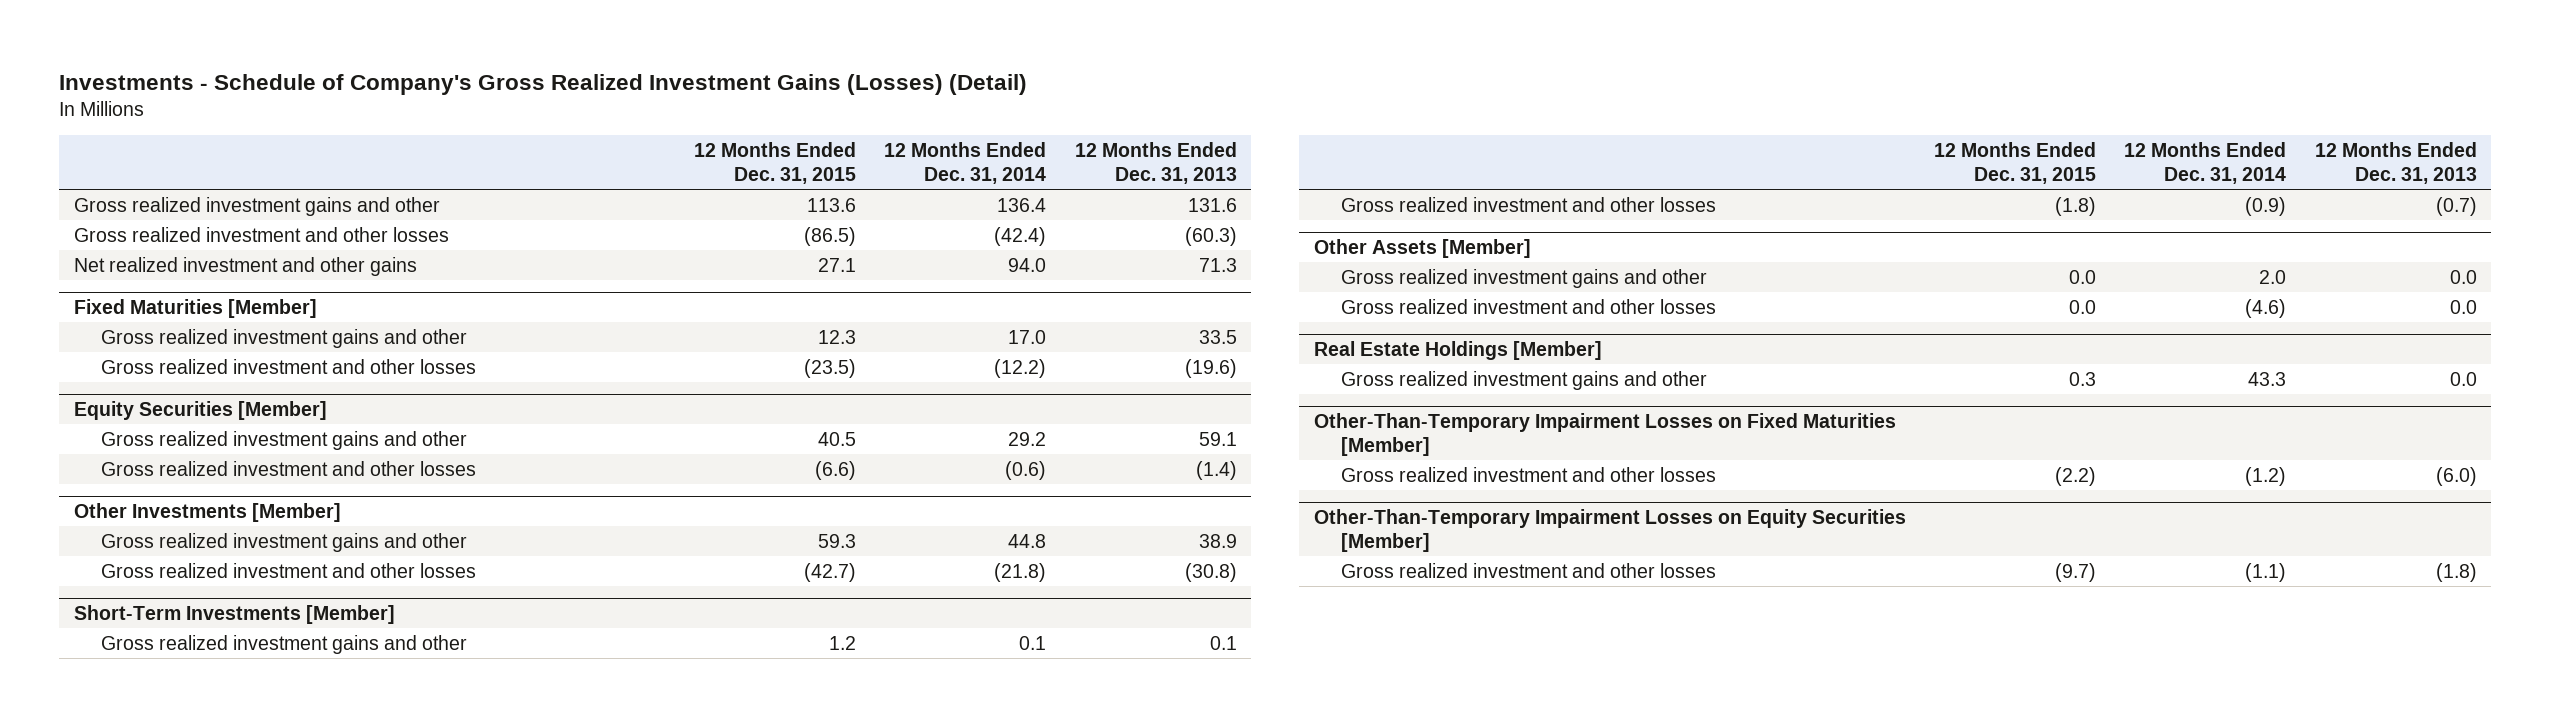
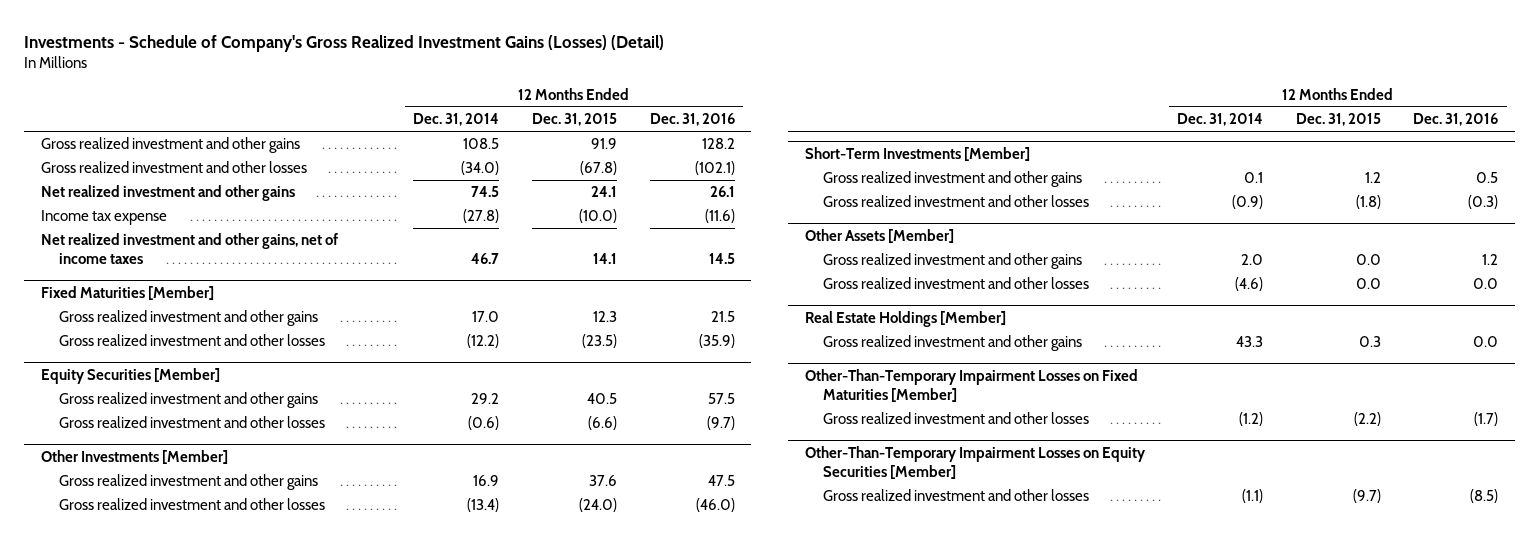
[1074,141,1237,185] 12 Months Ended Dec. 31, 2013 -> none
none -> [649,113,735,127] Dec. 31, 2016
[73,196,440,216] Gross realized investment gains and other -> [40,137,300,154] Gross realized investment and other gains
[806,197,856,212] 113.6 -> [590,138,617,150] 91.9
[997,197,1047,212] 136.4 -> [463,138,500,150] 108.5
[803,226,856,246] (86.5) -> [579,161,617,176] (67.8)
[994,226,1047,246] (42.4) -> [461,161,500,176] (34.0)
[817,257,856,272] 27.1 -> [590,186,617,198] 24.1
[1008,257,1047,272] 94.0 -> [471,186,500,198] 74.5
none -> [40,210,167,226] Income tax expense
none -> [40,233,338,265] Net realized investment and other gains, net of income taxes
[100,328,467,348] Gross realized investment gains and other -> [58,310,318,327] Gross realized investment and other gains
[100,430,467,450] Gross realized investment gains and other -> [58,392,318,409] Gross realized investment and other gains
[100,532,467,552] Gross realized investment gains and other -> [58,474,318,491] Gross realized investment and other gains
[817,533,856,548] 59.3 -> [588,475,617,487] 37.6
[1008,533,1047,548] 44.8 -> [473,475,500,487] 16.9
[803,562,856,582] (42.7) -> [578,498,617,513] (24.0)
[994,562,1047,582] (21.8) -> [467,498,500,513] (13.4)
[100,634,467,654] Gross realized investment gains and other -> [822,171,1082,188] Gross realized investment and other gains
[1340,268,1707,288] Gross realized investment gains and other -> [822,253,1082,270] Gross realized investment and other gains
[1340,370,1707,390] Gross realized investment gains and other -> [822,335,1082,352] Gross realized investment and other gains

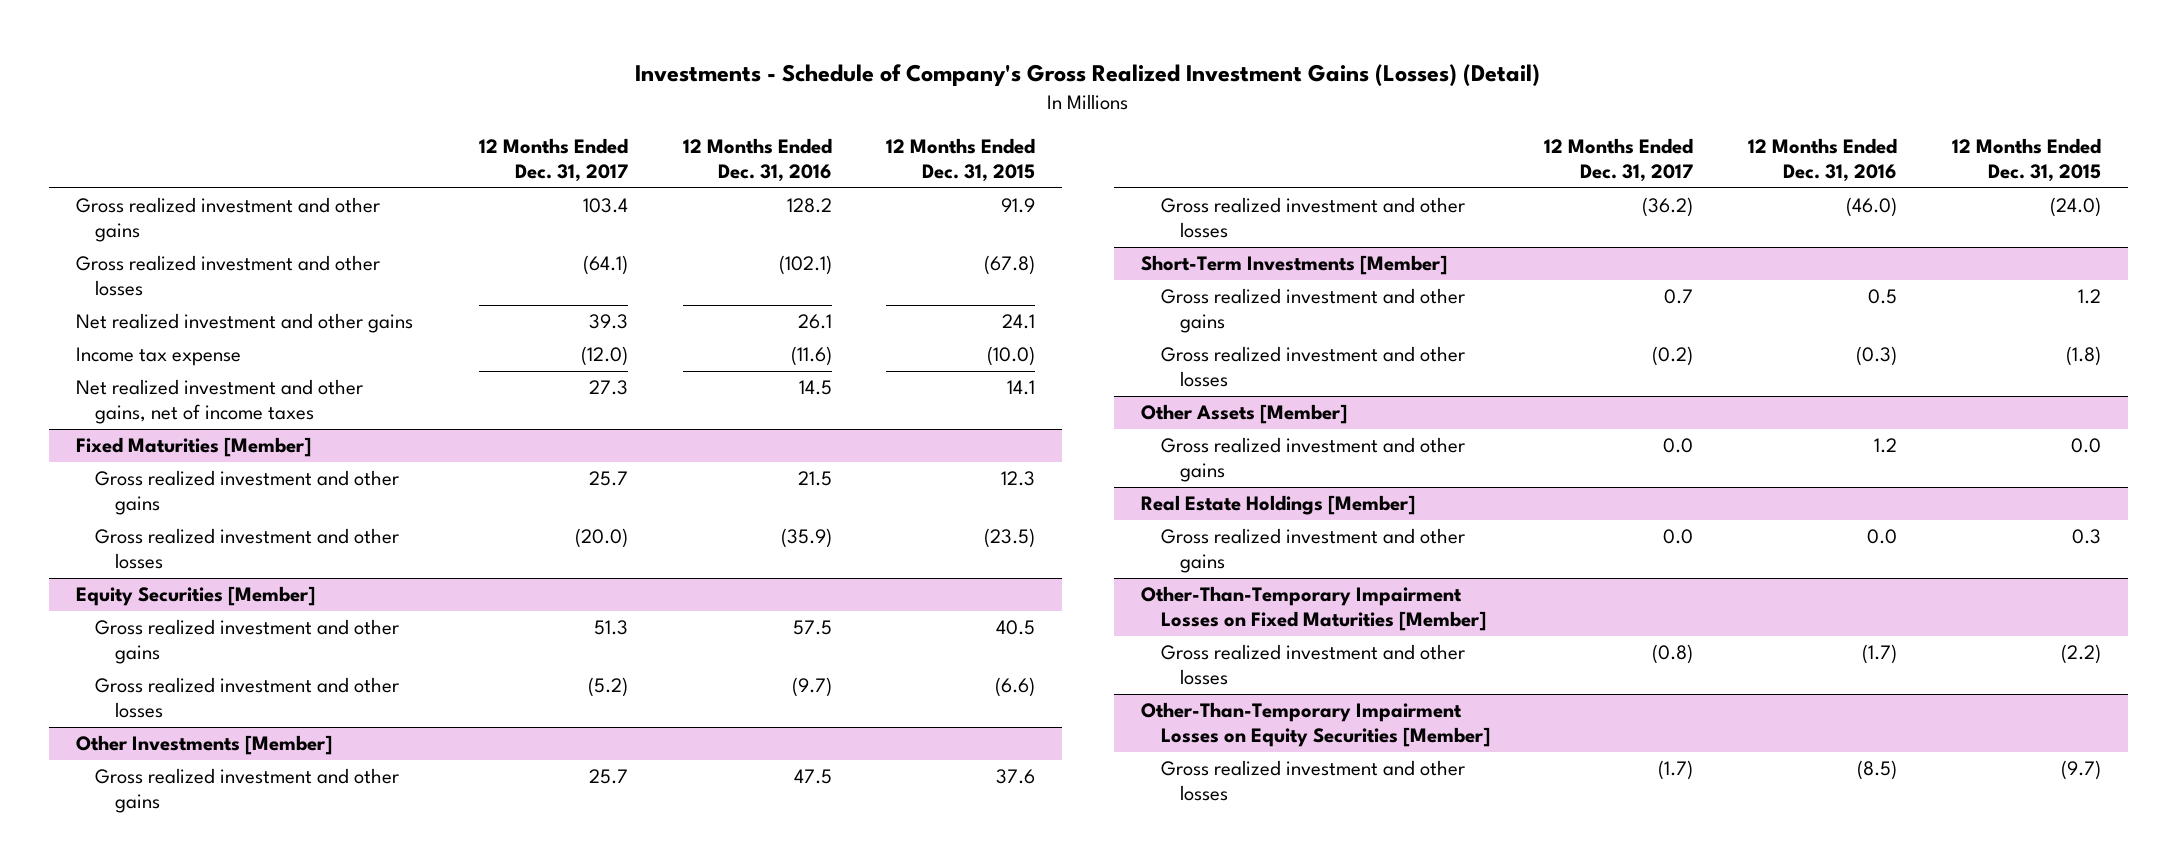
[413,113,500,127] Dec. 31, 2014 -> none
none -> [478,137,628,182] 12 Months Ended Dec. 31, 2017
[822,277,1089,290] Gross realized investment and other losses -> none

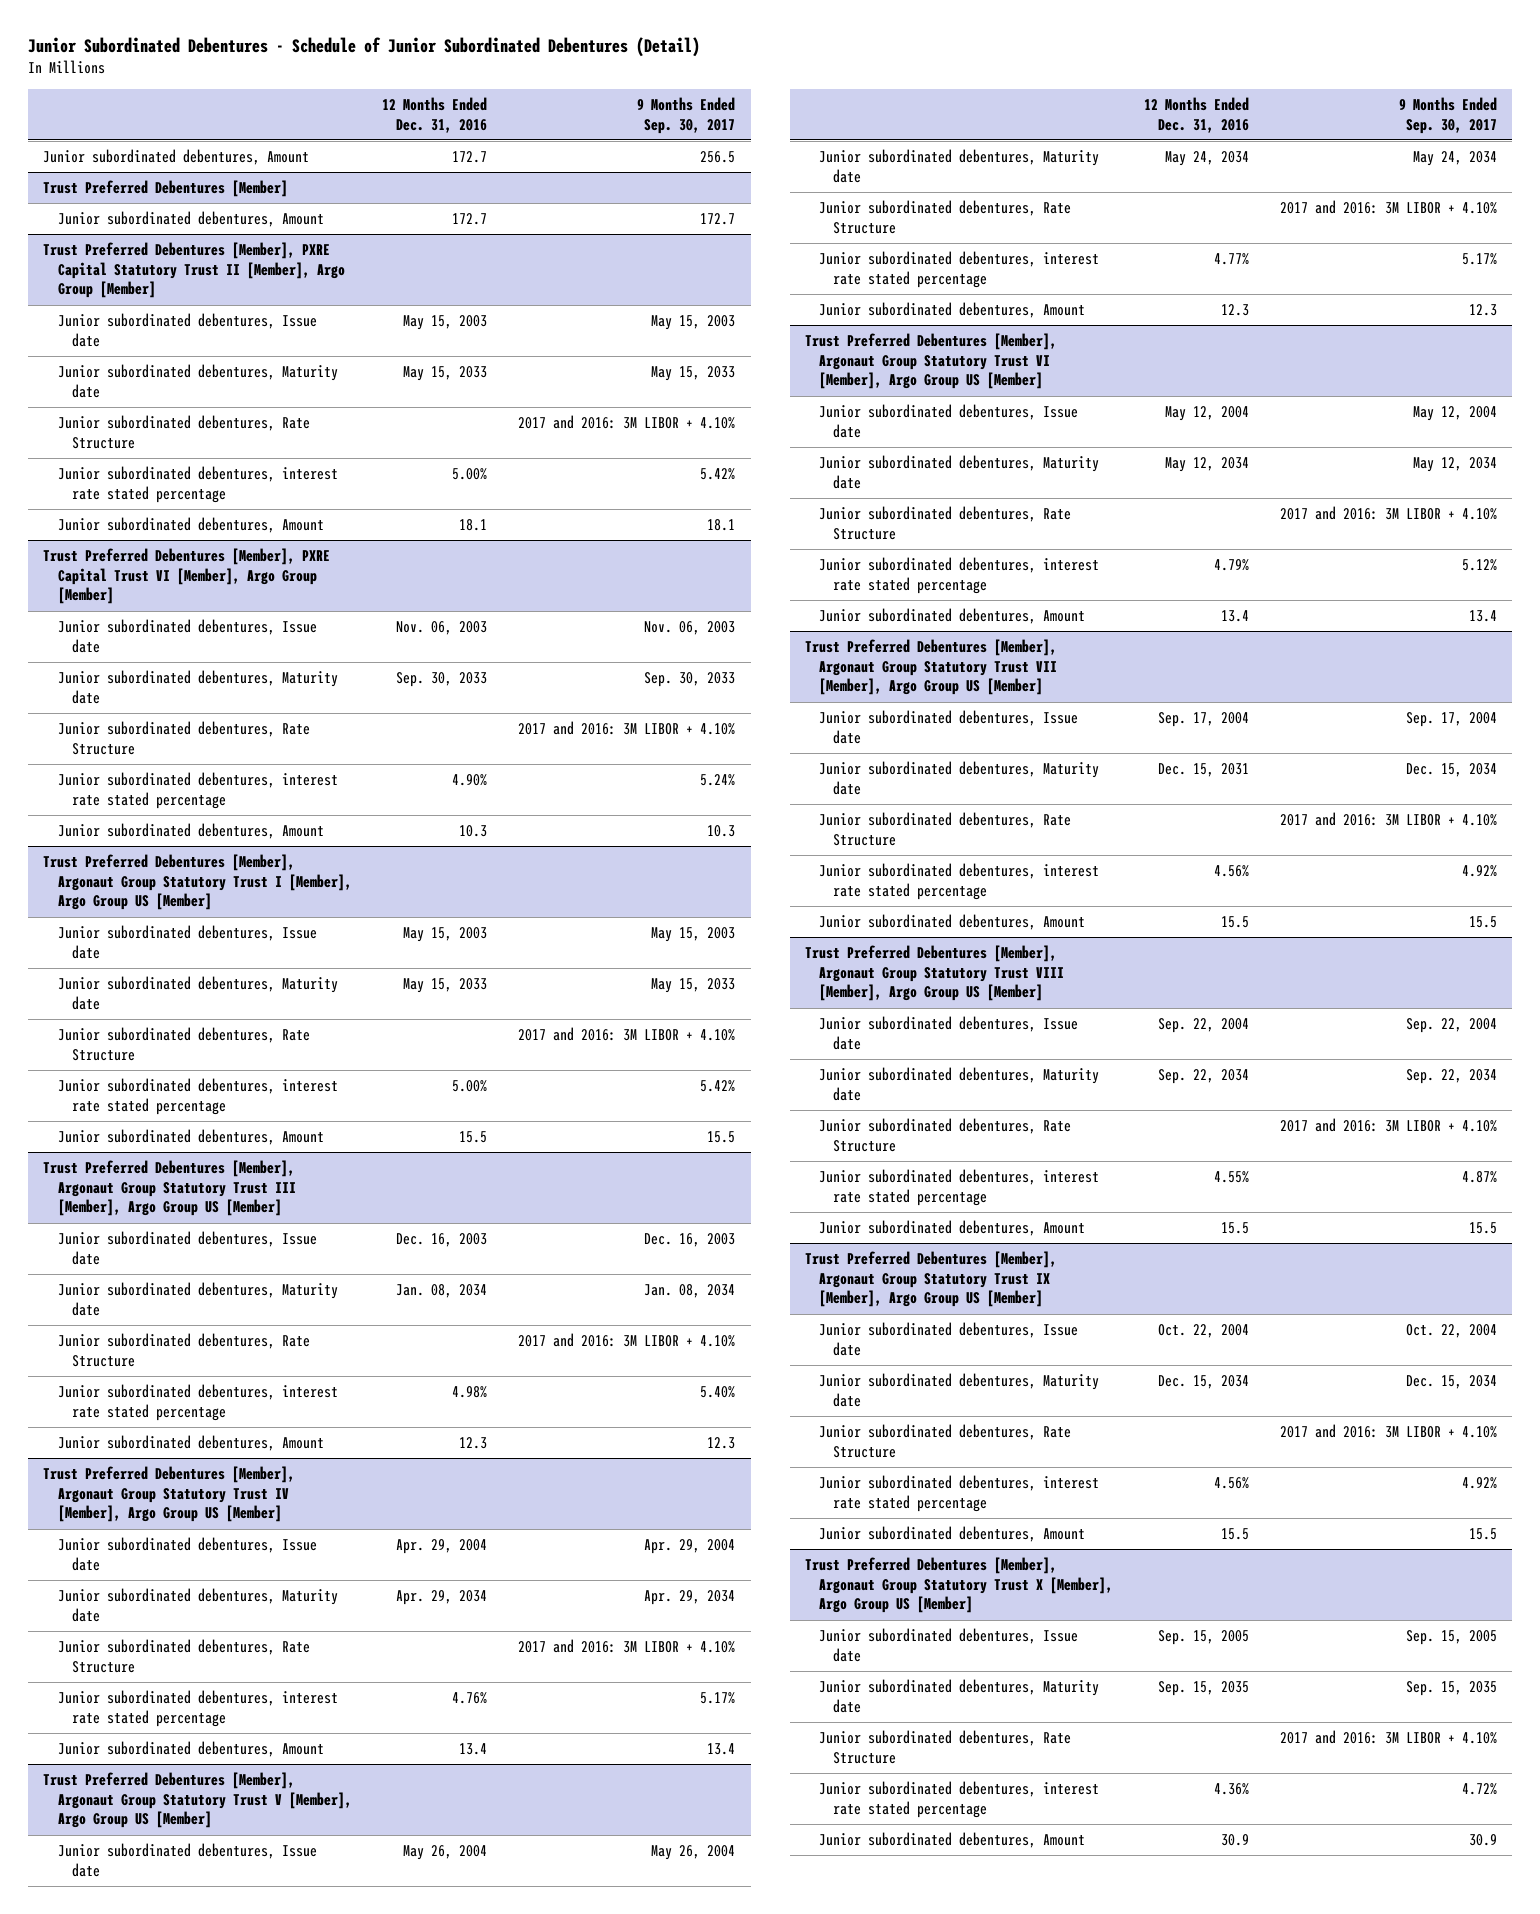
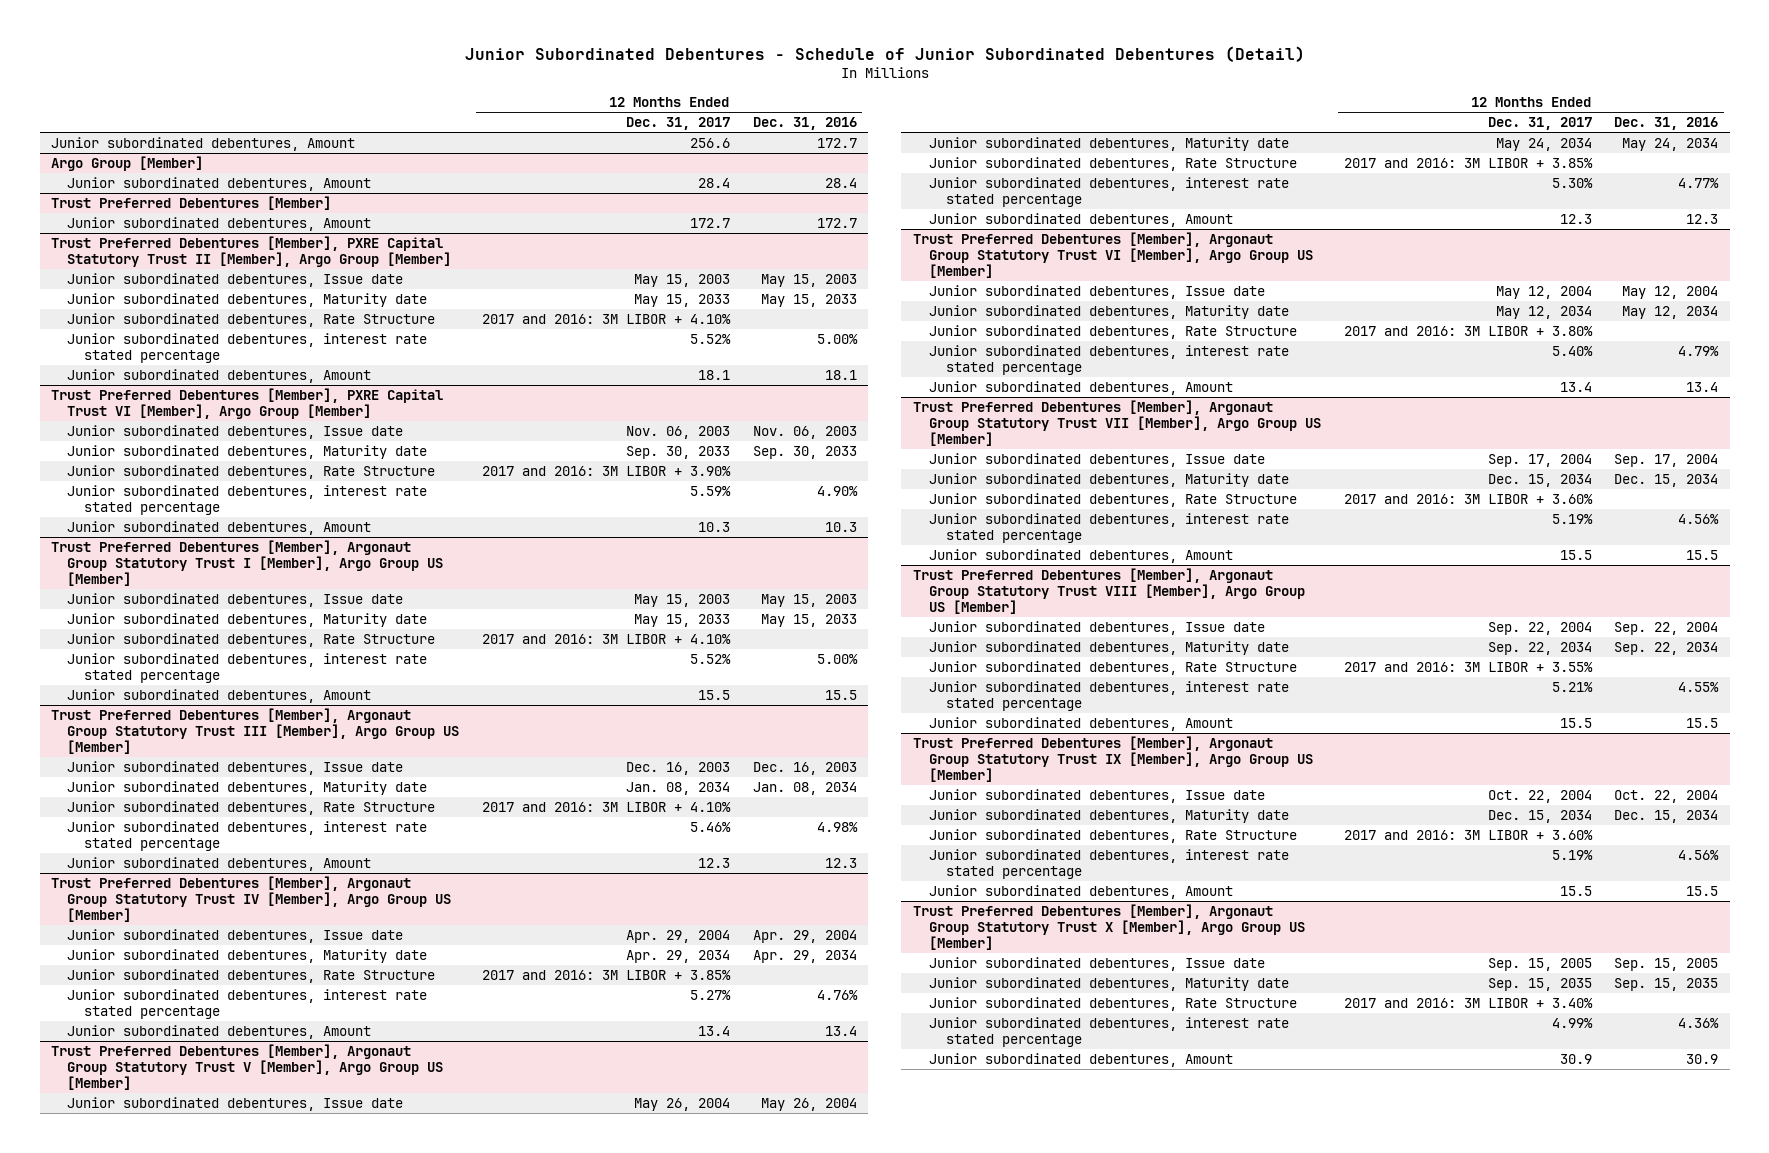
[637,97,736,134] 9 Months Ended Sep. 30, 2017 -> none
none -> [626,117,731,131] Dec. 31, 2017
none -> [50,155,203,171] Argo Group [Member]
none -> [67,176,372,191] Junior subordinated debentures, Amount
[1158,763,1250,778] Dec. 15, 2031 -> [1614,473,1719,487] Dec. 15, 2034

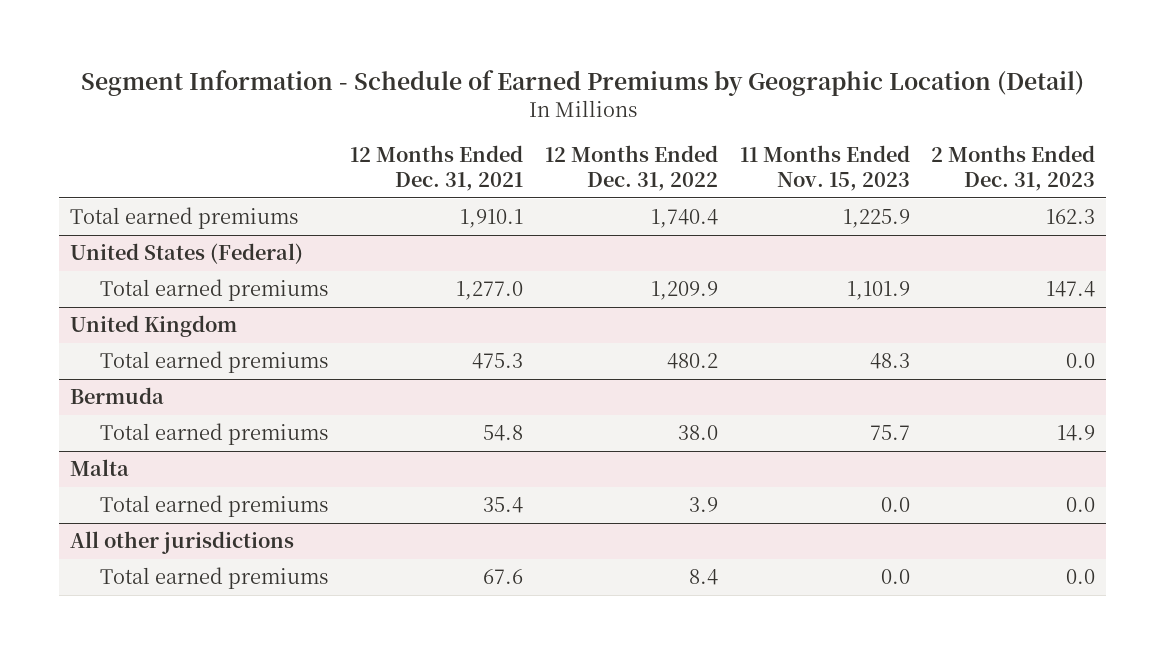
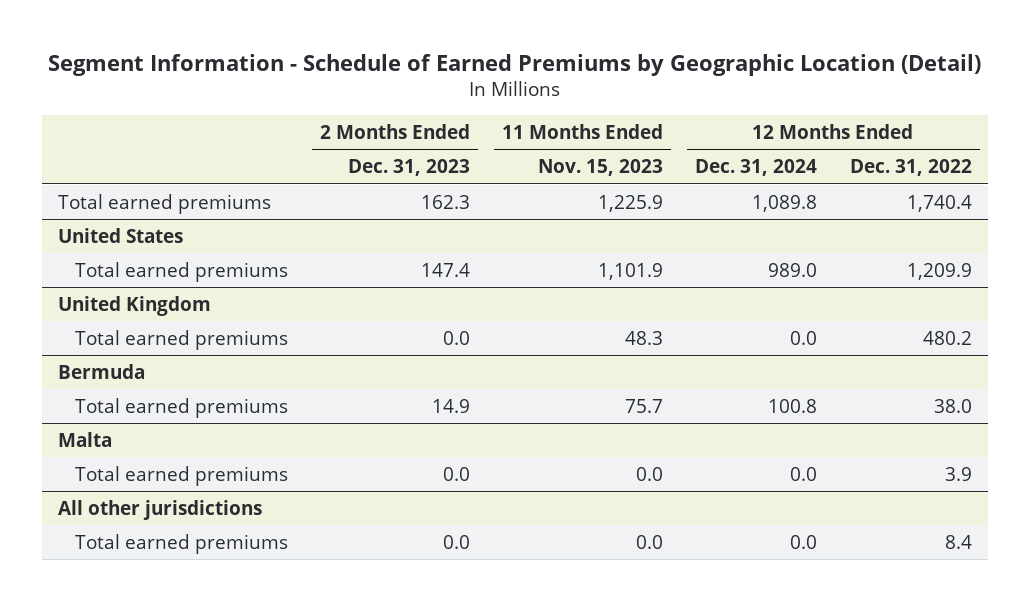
[349,145,523,192] 12 Months Ended Dec. 31, 2021 -> none
none -> [695,159,818,177] Dec. 31, 2024
[69,243,303,265] United States (Federal) -> [57,227,183,243] United States

